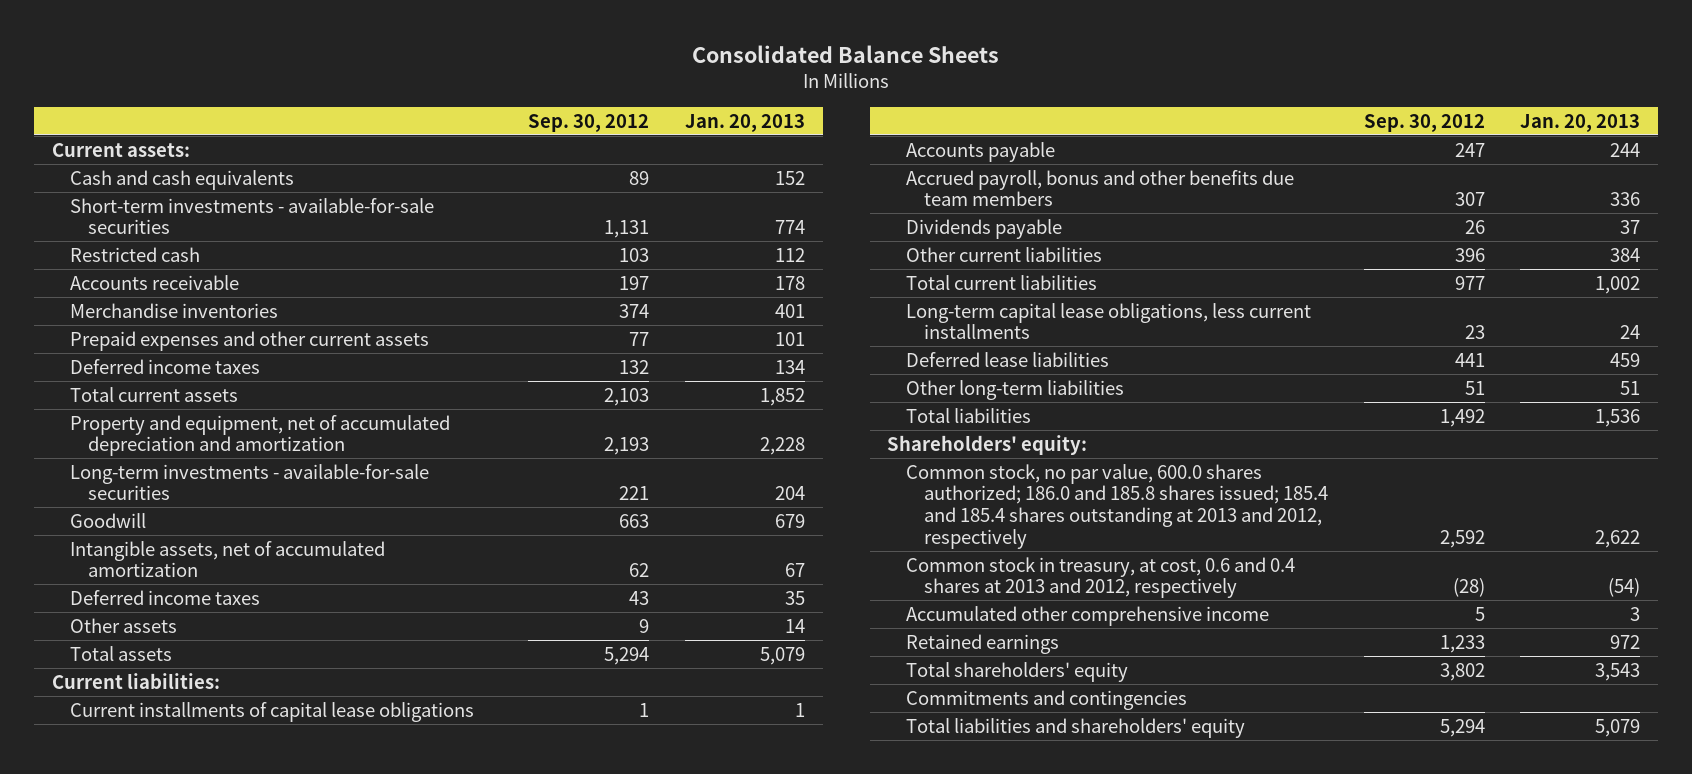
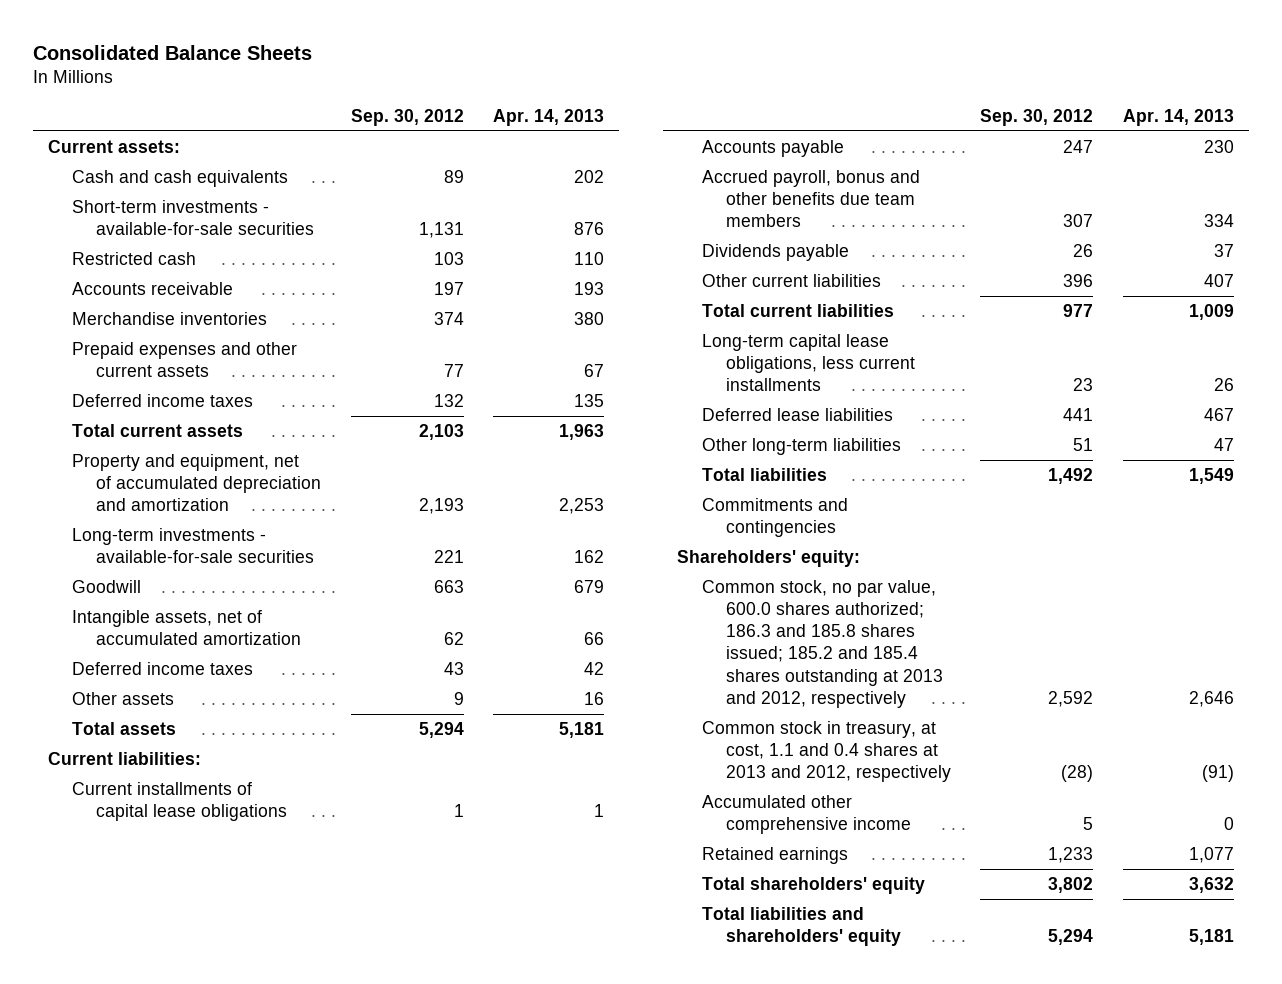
[684,113,805,132] Jan. 20, 2013 -> none
none -> [493,108,605,126] Apr. 14, 2013
[905,689,1187,710] Commitments and contingencies -> [701,498,848,538] Commitments and contingencies
[905,463,1328,549] Common stock, no par value, 600.0 shares authorized; 186.0 and 185.8 shares issued; 185.4 and 185.4 shares outstanding at 2013 and 2012, respectively -> [701,580,943,708] Common stock, no par value, 600.0 shares authorized; 186.3 and 185.8 shares issued; 185.2 and 185.4 shares outstanding at 2013 and 2012, respectively
[905,556,1295,599] Common stock in treasury, at cost, 0.6 and 0.4 shares at 2013 and 2012, respectively -> [701,721,951,783] Common stock in treasury, at cost, 1.1 and 0.4 shares at 2013 and 2012, respectively

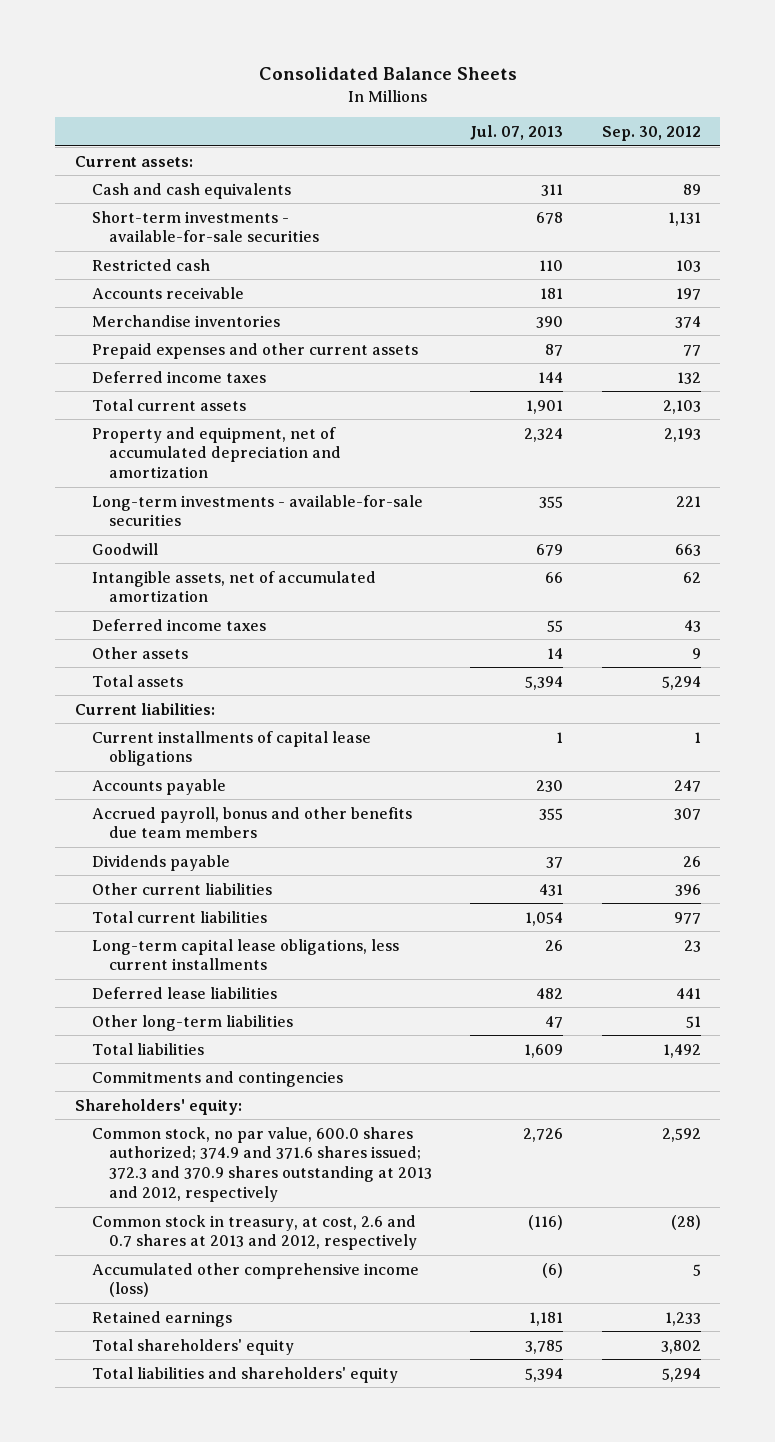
[493,108,605,126] Apr. 14, 2013 -> none
none -> [470,125,564,141] Jul. 07, 2013
[701,580,943,708] Common stock, no par value, 600.0 shares authorized; 186.3 and 185.8 shares issued; 185.2 and 185.4 shares outstanding at 2013 and 2012, respectively -> [91,1126,433,1203] Common stock, no par value, 600.0 shares authorized; 374.9 and 371.6 shares issued; 372.3 and 370.9 shares outstanding at 2013 and 2012, respectively
[701,721,951,783] Common stock in treasury, at cost, 1.1 and 0.4 shares at 2013 and 2012, respectively -> [91,1214,418,1251] Common stock in treasury, at cost, 2.6 and 0.7 shares at 2013 and 2012, respectively
[701,795,911,835] Accumulated other comprehensive income -> [91,1262,419,1298] Accumulated other comprehensive income (loss)

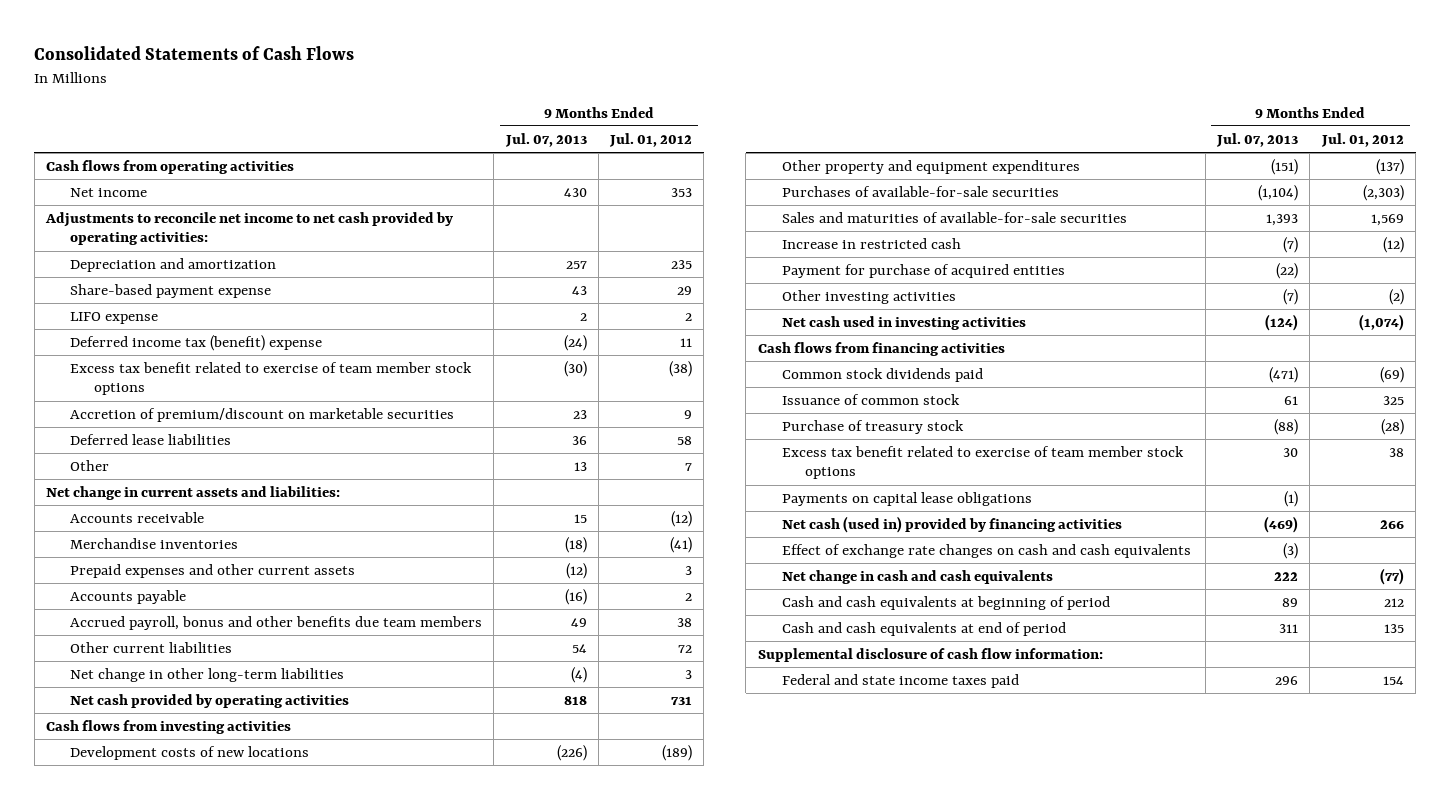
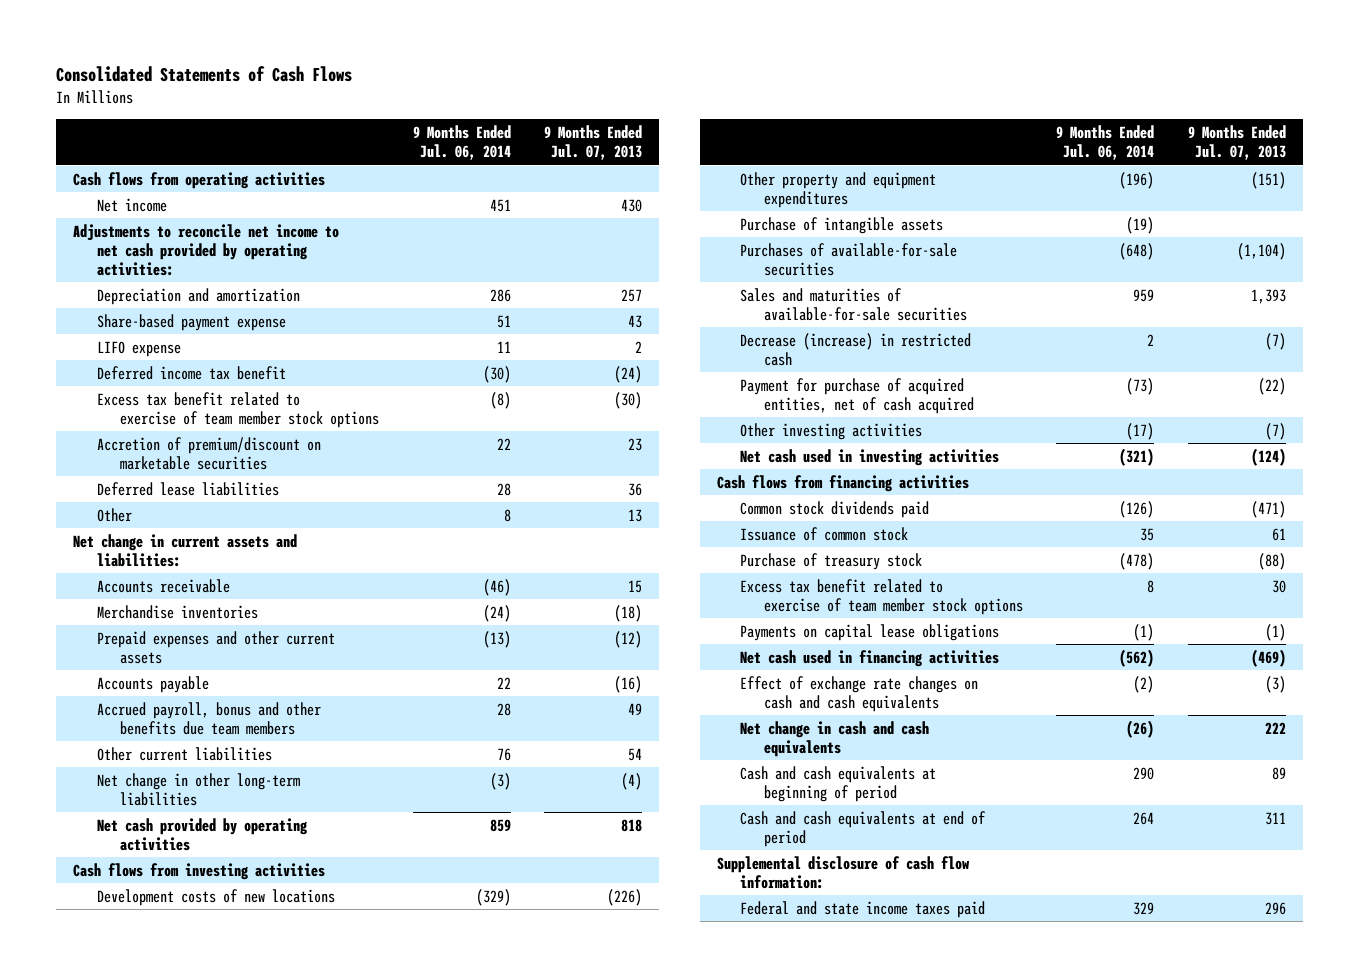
[609,132,693,147] Jul. 01, 2012 -> none
none -> [412,125,511,161] 9 Months Ended Jul. 06, 2014
[69,334,322,351] Deferred income tax (benefit) expense -> [96,365,286,380] Deferred income tax benefit
none -> [740,216,944,234] Purchase of intangible assets
[781,237,961,249] Increase in restricted cash -> [740,332,972,366] Decrease (increase) in restricted cash
[781,263,1065,278] Payment for purchase of acquired entities -> [740,377,974,414] Payment for purchase of acquired entities, net of cash acquired
[781,515,1122,533] Net cash (used in) provided by financing activities -> [740,649,1000,667] Net cash used in financing activities

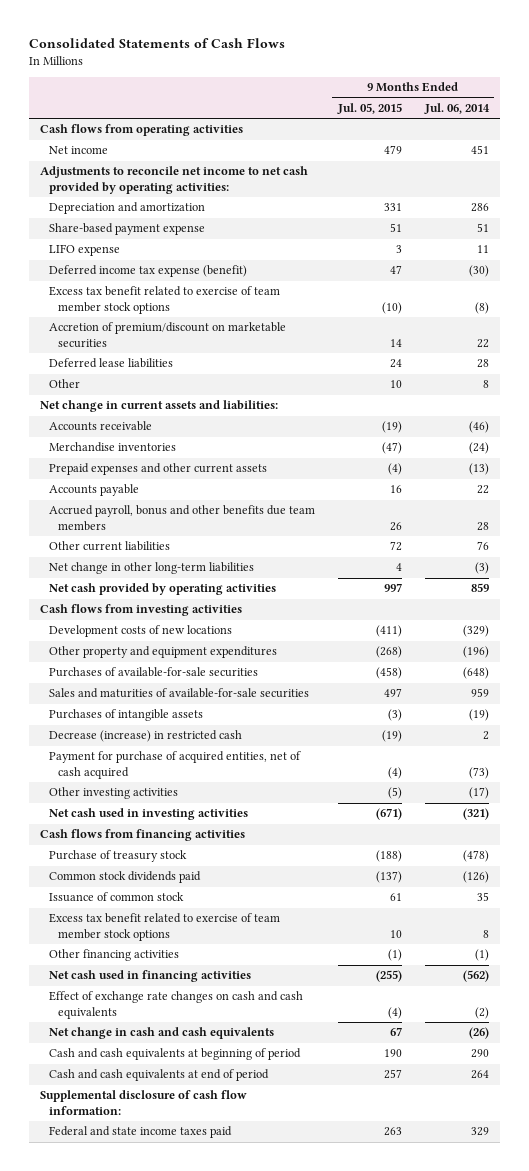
[544,125,643,161] 9 Months Ended Jul. 07, 2013 -> none
none -> [337,102,403,114] Jul. 05, 2015
[96,365,286,380] Deferred income tax benefit -> [49,265,248,278] Deferred income tax expense (benefit)
[740,216,944,234] Purchase of intangible assets -> none
none -> [49,709,204,722] Purchases of intangible assets
[740,552,923,570] Purchase of treasury stock -> [49,850,188,863] Purchase of treasury stock
[740,623,1000,641] Payments on capital lease obligations -> none
none -> [49,949,180,962] Other financing activities

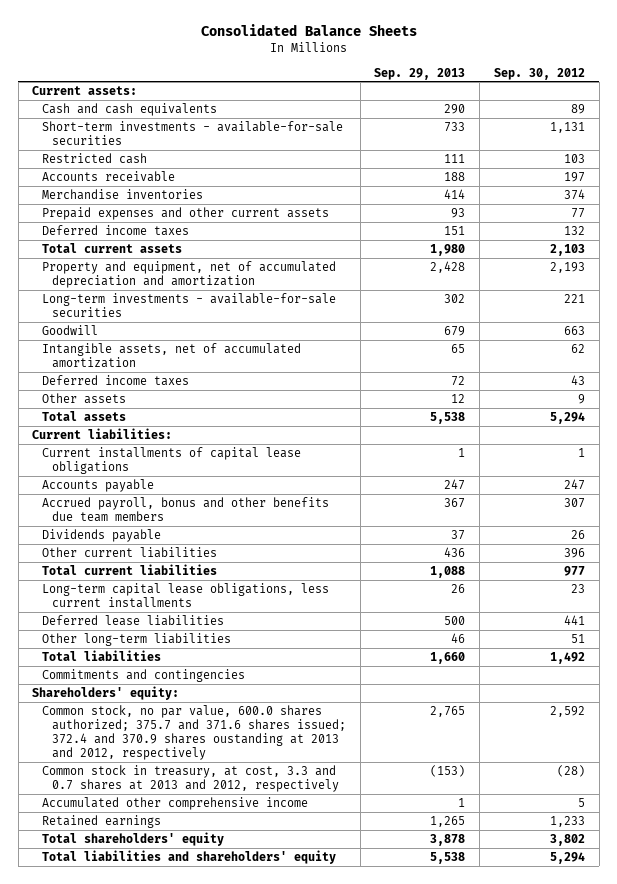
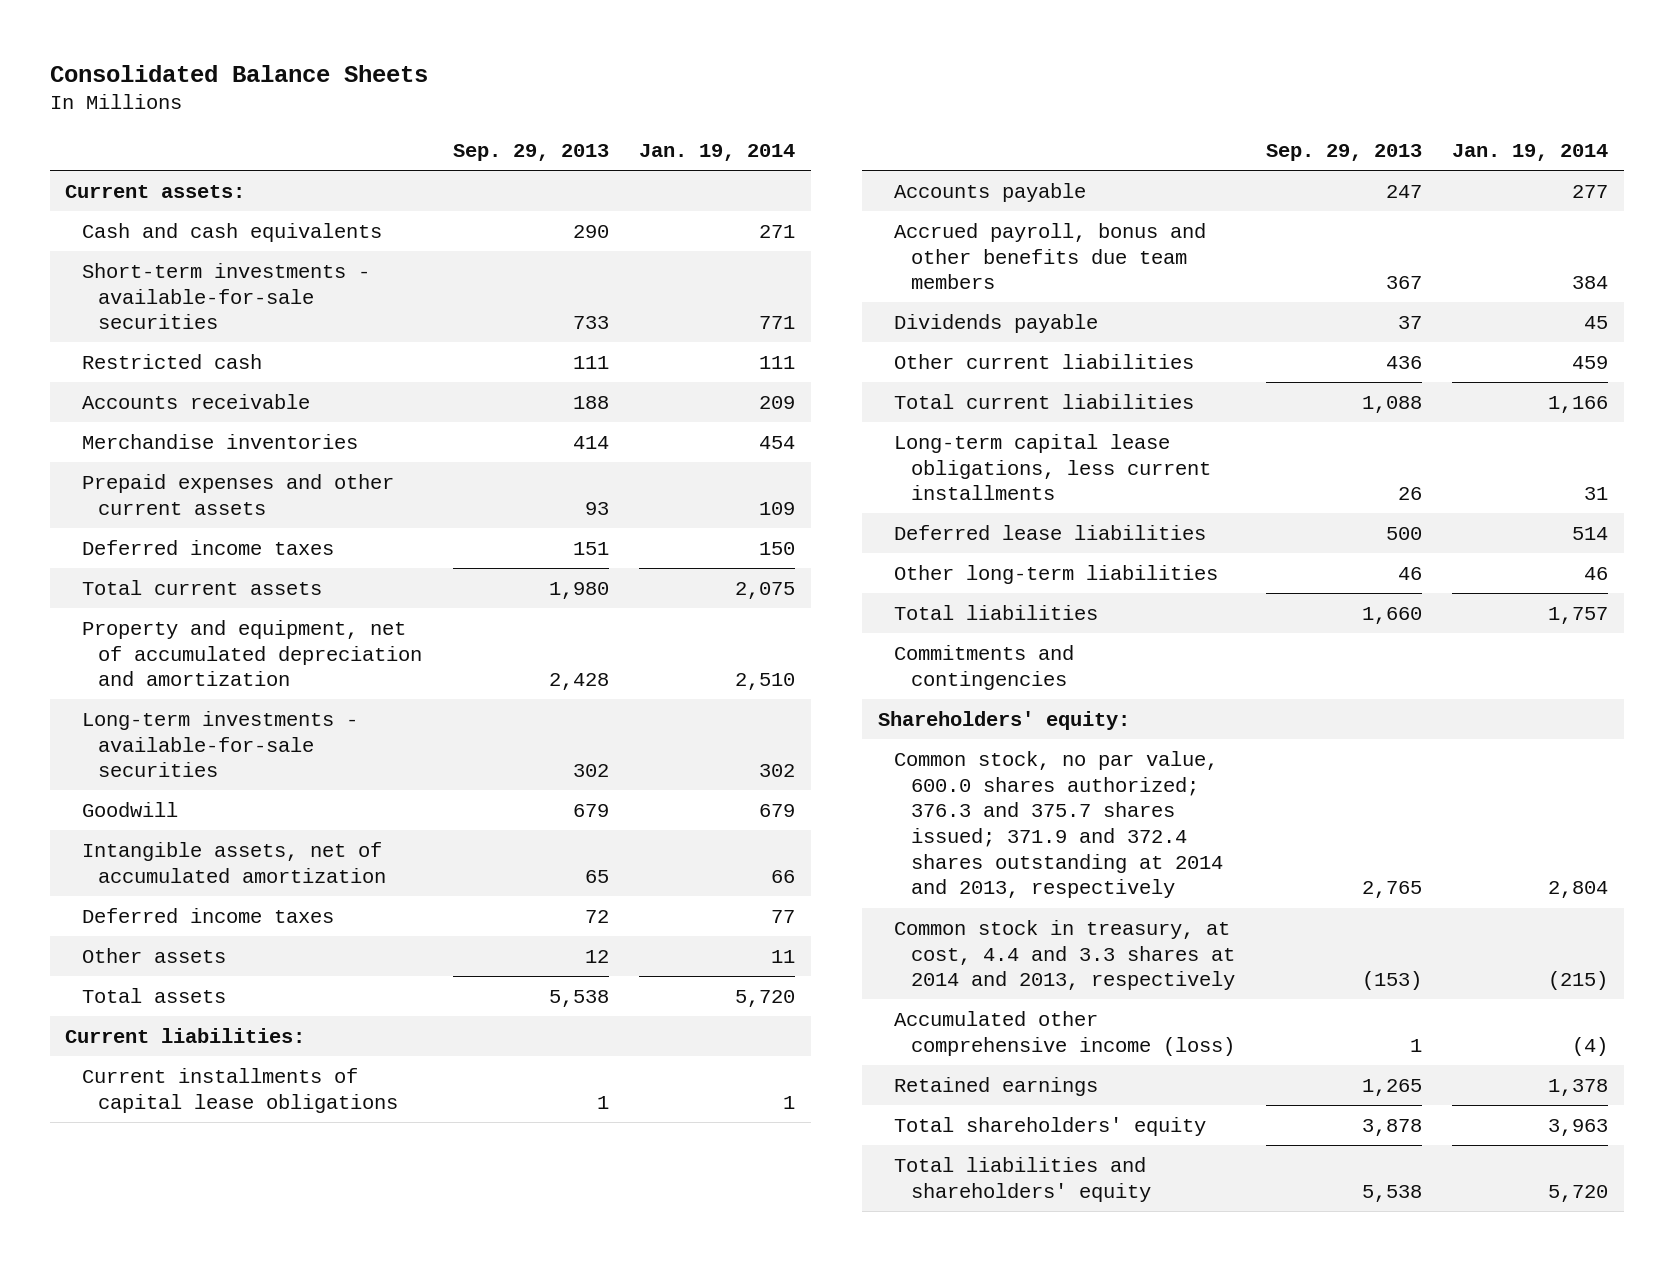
[493,67,585,80] Sep. 30, 2012 -> none
none -> [639,143,796,161] Jan. 19, 2014
[42,704,347,761] Common stock, no par value, 600.0 shares authorized; 375.7 and 371.6 shares issued; 372.4 and 370.9 shares oustanding at 2013 and 2012, respectively -> [894,750,1224,899] Common stock, no par value, 600.0 shares authorized; 376.3 and 375.7 shares issued; 371.9 and 372.4 shares outstanding at 2014 and 2013, respectively
[42,764,340,792] Common stock in treasury, at cost, 3.3 and 0.7 shares at 2013 and 2012, respectively -> [894,919,1236,991] Common stock in treasury, at cost, 4.4 and 3.3 shares at 2014 and 2013, respectively
[42,796,309,810] Accumulated other comprehensive income -> [894,1010,1236,1056] Accumulated other comprehensive income (loss)

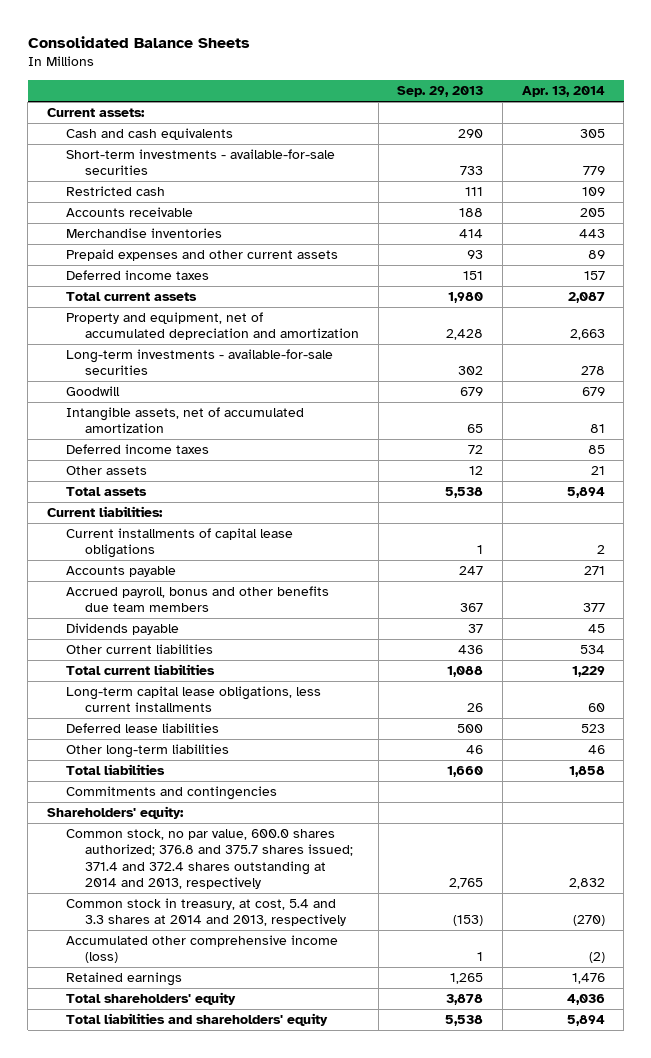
[639,143,796,161] Jan. 19, 2014 -> none
none -> [521,86,605,98] Apr. 13, 2014
[894,750,1224,899] Common stock, no par value, 600.0 shares authorized; 376.3 and 375.7 shares issued; 371.9 and 372.4 shares outstanding at 2014 and 2013, respectively -> [65,829,354,889] Common stock, no par value, 600.0 shares authorized; 376.8 and 375.7 shares issued; 371.4 and 372.4 shares outstanding at 2014 and 2013, respectively
[894,919,1236,991] Common stock in treasury, at cost, 4.4 and 3.3 shares at 2014 and 2013, respectively -> [65,898,347,927] Common stock in treasury, at cost, 5.4 and 3.3 shares at 2014 and 2013, respectively

